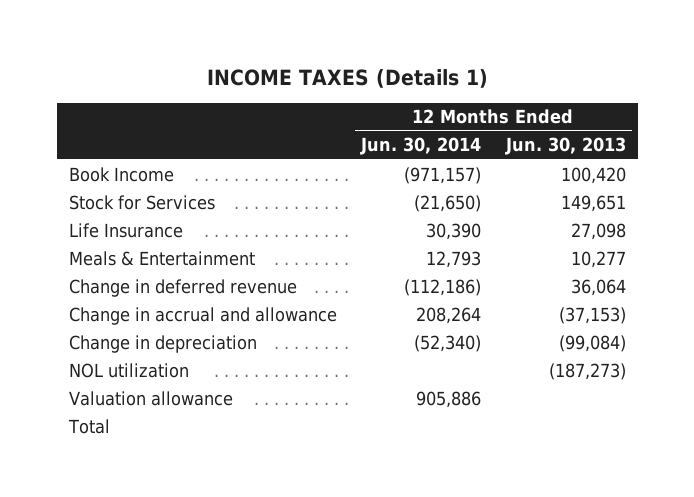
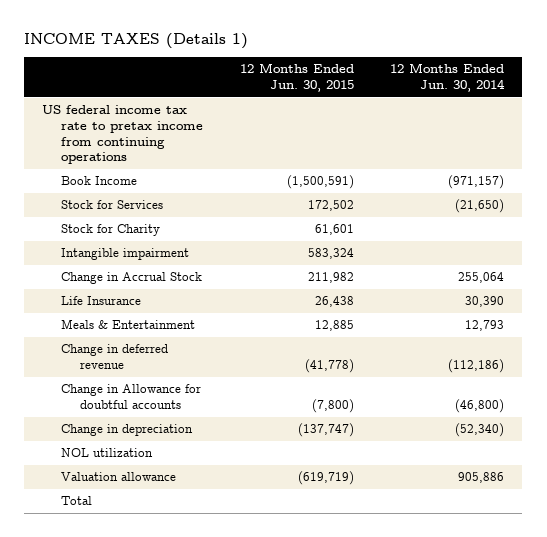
[504,137,626,156] Jun. 30, 2013 -> none
none -> [239,63,354,92] 12 Months Ended Jun. 30, 2015
none -> [42,105,204,165] US federal income tax rate to pretax income from continuing operations
none -> [61,224,161,237] Stock for Charity
none -> [61,248,190,261] Intangible impairment
none -> [61,272,203,285] Change in Accrual Stock
[68,306,337,325] Change in accrual and allowance -> [61,384,202,410] Change in Allowance for doubtful accounts
[416,306,482,324] 208,264 -> [455,399,505,414] (46,800)

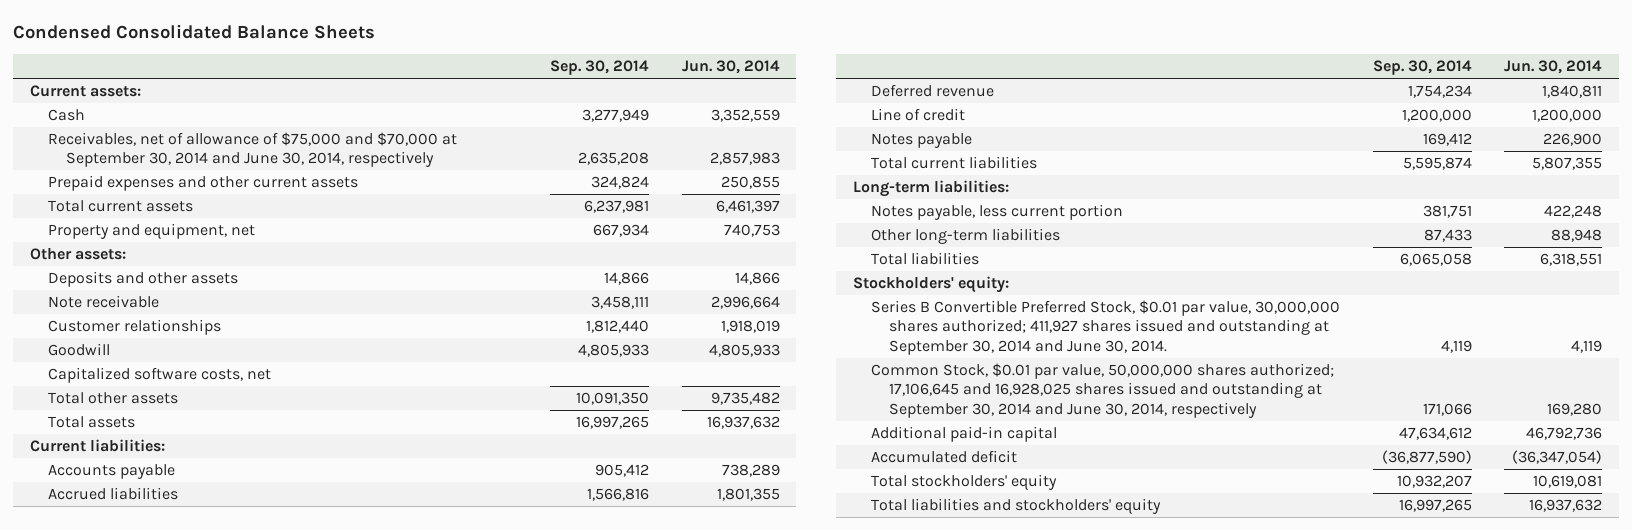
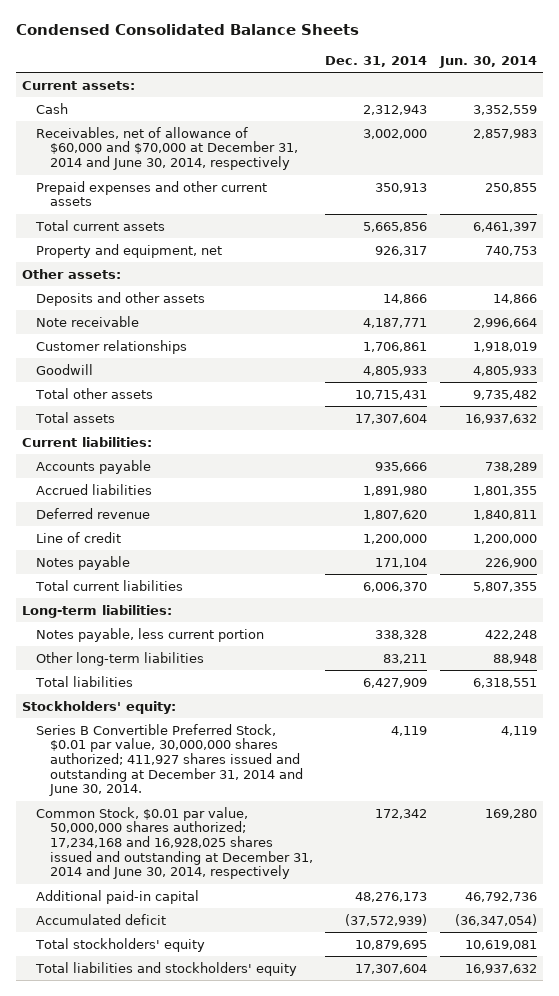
[549,60,649,76] Sep. 30, 2014 -> none
none -> [325,55,428,67] Dec. 31, 2014
[47,131,457,168] Receivables, net of allowance of $75,000 and $70,000 at September 30, 2014 and June 30, 2014, respectively -> [36,126,298,171] Receivables, net of allowance of $60,000 and $70,000 at December 31, 2014 and June 30, 2014, respectively
[47,366,271,383] Capitalized software costs, net -> none
[870,299,1340,355] Series B Convertible Preferred Stock, $0.01 par value, 30,000,000 shares authorized; 411,927 shares issued and outstanding at September 30, 2014 and June 30, 2014. -> [36,723,303,797] Series B Convertible Preferred Stock, $0.01 par value, 30,000,000 shares authorized; 411,927 shares issued and outstanding at December 31, 2014 and June 30, 2014.
[870,362,1334,418] Common Stock, $0.01 par value, 50,000,000 shares authorized; 17,106,645 and 16,928,025 shares issued and outstanding at September 30, 2014 and June 30, 2014, respectively -> [36,806,313,880] Common Stock, $0.01 par value, 50,000,000 shares authorized; 17,234,168 and 16,928,025 shares issued and outstanding at December 31, 2014 and June 30, 2014, respectively

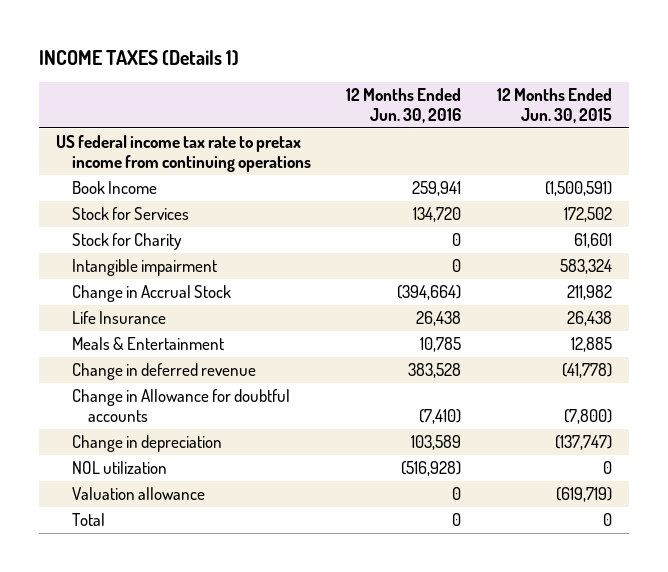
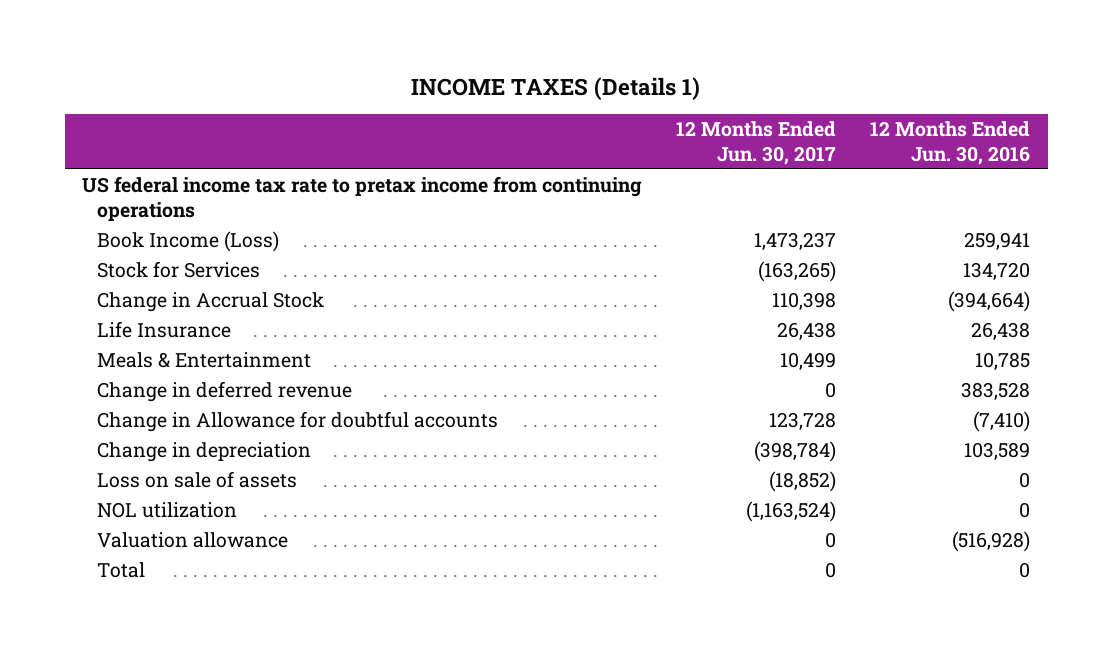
[496,87,612,123] 12 Months Ended Jun. 30, 2015 -> none
none -> [675,121,836,165] 12 Months Ended Jun. 30, 2017
[72,181,158,195] Book Income -> [96,230,279,252] Book Income (Loss)
[72,233,183,251] Stock for Charity -> none
[72,259,218,277] Intangible impairment -> none
none -> [96,470,297,488] Loss on sale of assets
[401,461,462,477] (516,928) -> [1019,501,1031,518] 0
[452,487,462,501] 0 -> [952,530,1031,552] (516,928)

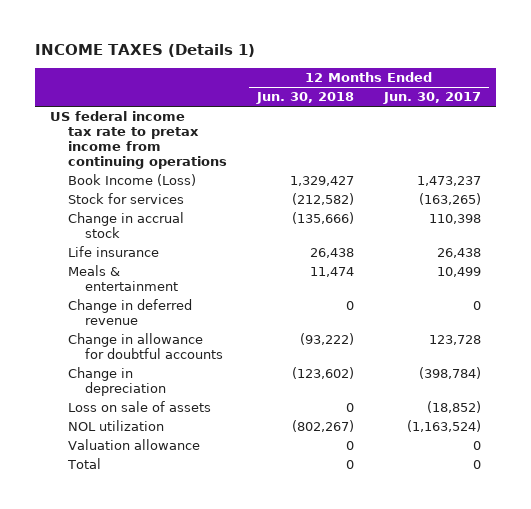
[870,121,1031,165] 12 Months Ended Jun. 30, 2016 -> none
none -> [255,92,354,105] Jun. 30, 2018
[96,260,260,278] Stock for Services -> [67,193,184,205] Stock for services
[96,291,324,312] Change in Accrual Stock -> [67,212,184,239] Change in accrual stock
[96,320,231,338] Life Insurance -> [67,246,159,258] Life insurance
[96,351,311,368] Meals & Entertainment -> [67,265,179,292] Meals & entertainment
[96,410,498,432] Change in Allowance for doubtful accounts -> [67,333,224,360] Change in allowance for doubtful accounts

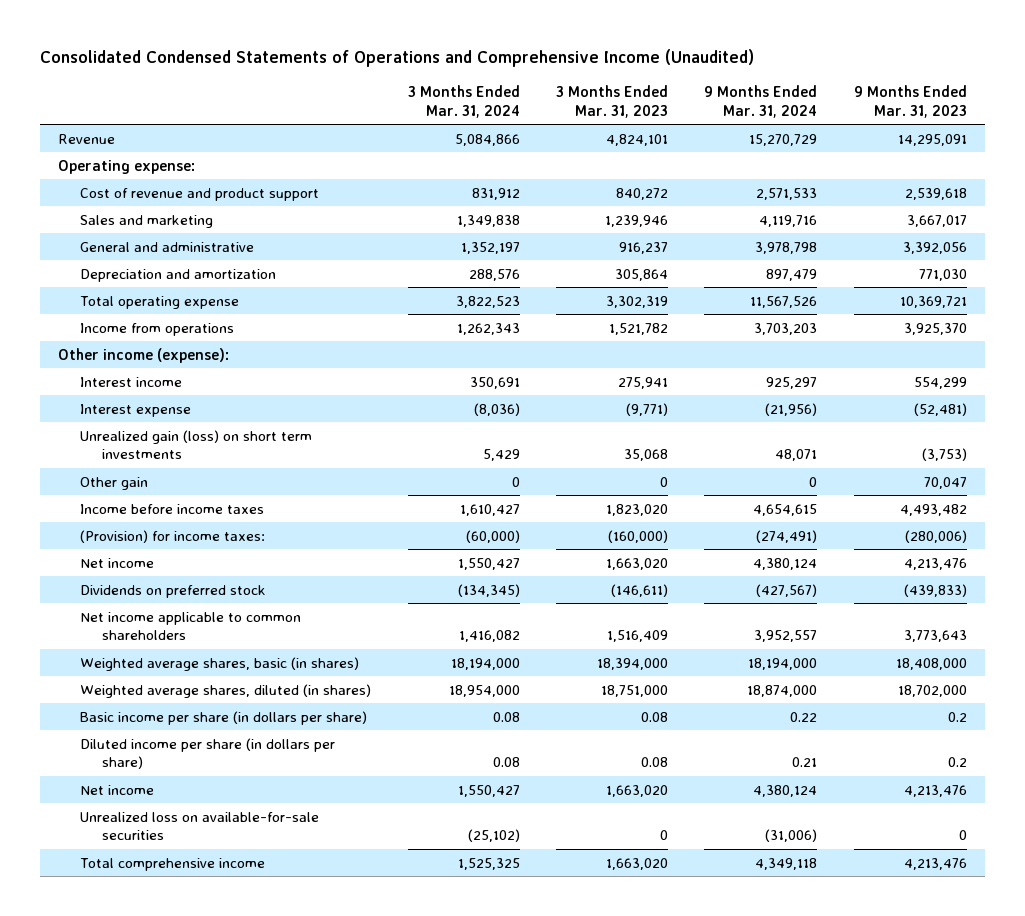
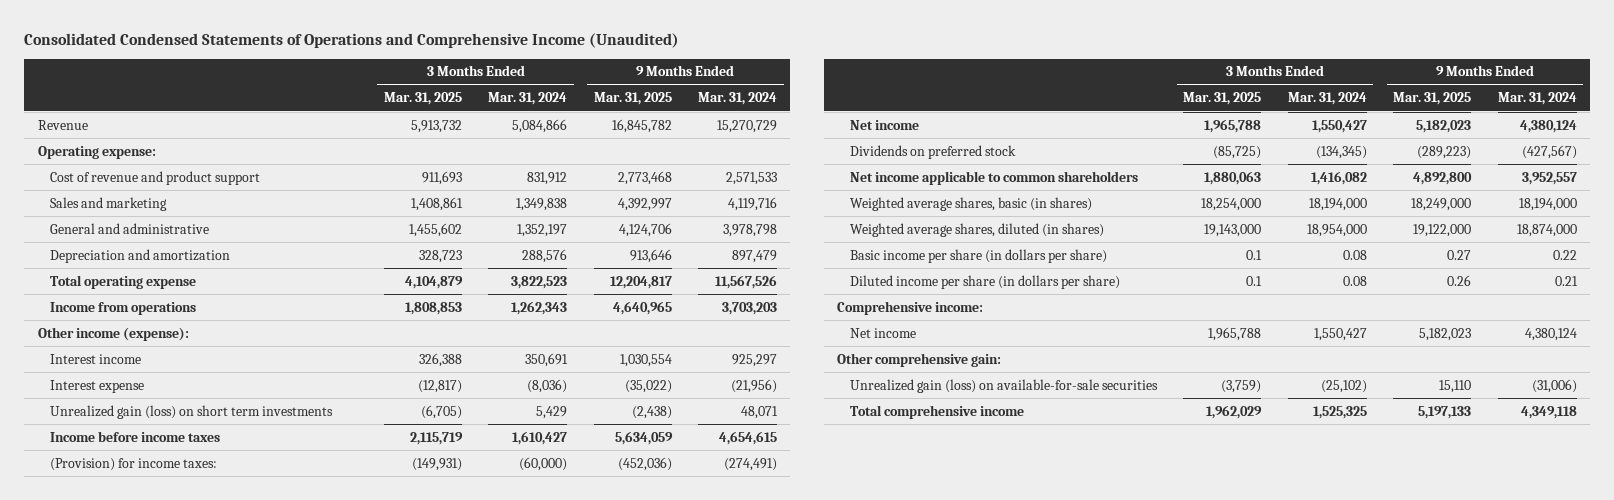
[556,84,669,118] 3 Months Ended Mar. 31, 2023 -> none
[853,84,967,118] 9 Months Ended Mar. 31, 2023 -> none
none -> [383,92,462,106] Mar. 31, 2025
none -> [593,92,672,106] Mar. 31, 2025
[80,476,149,490] Other gain -> none
none -> [837,300,984,315] Comprehensive income:
none -> [837,352,1002,367] Other comprehensive gain:
[80,811,320,841] Unrealized loss on available-for-sale securities -> [850,378,1159,393] Unrealized gain (loss) on available-for-sale securities

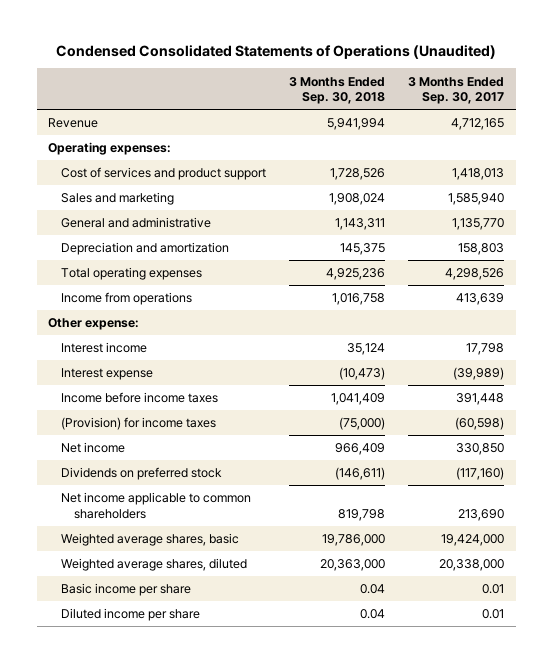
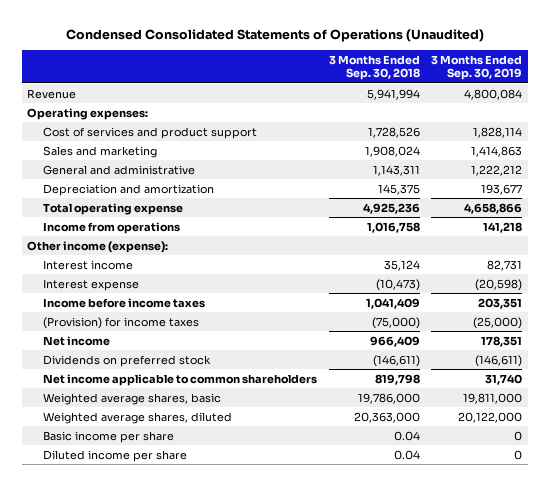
[408,76,505,105] 3 Months Ended Sep. 30, 2017 -> none
none -> [431,54,523,81] 3 Months Ended Sep. 30, 2019
[60,267,202,281] Total operating expenses -> [43,202,184,215] Total operating expense
[48,318,140,331] Other expense: -> [27,240,169,253] Other income (expense):

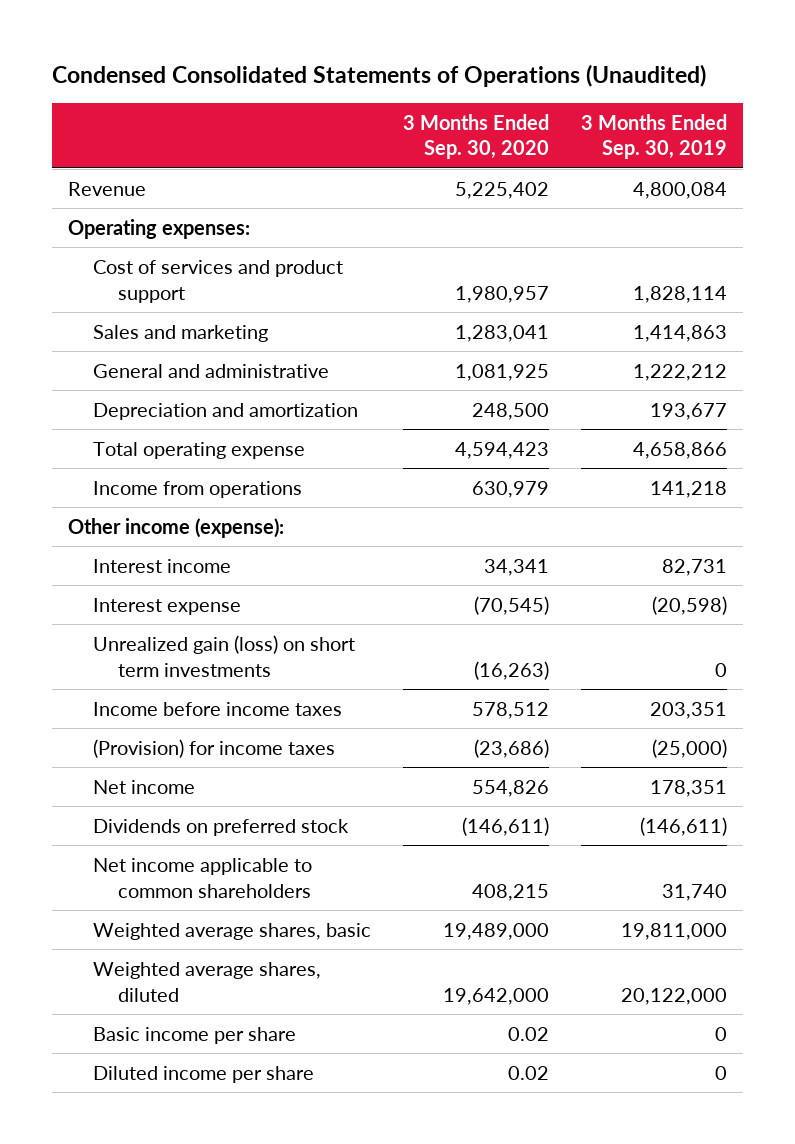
[328,54,420,81] 3 Months Ended Sep. 30, 2018 -> none
none -> [402,113,549,160] 3 Months Ended Sep. 30, 2020
none -> [93,634,356,677] Unrealized gain (loss) on short term investments

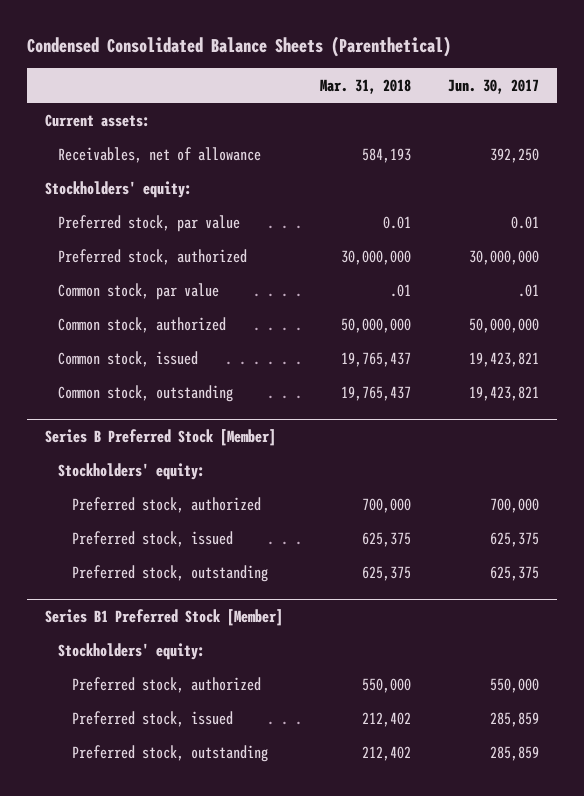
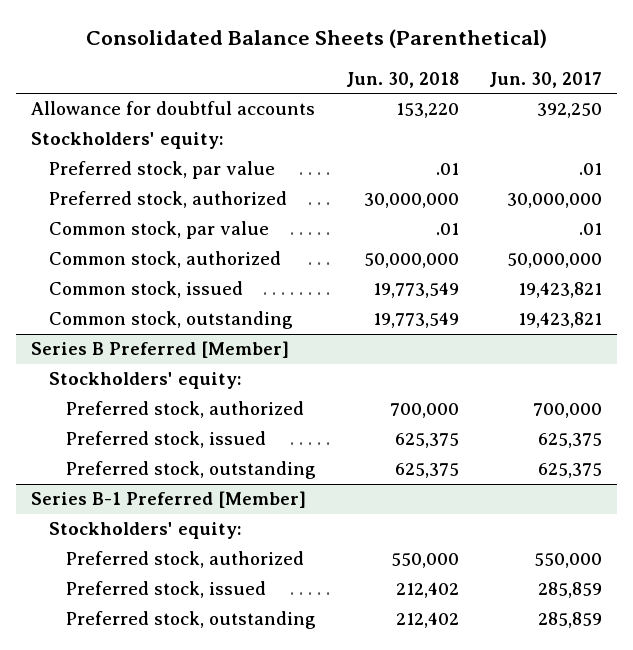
[26,36,451,58] Condensed Consolidated Balance Sheets (Parenthetical) -> [85,29,547,49] Consolidated Balance Sheets (Parenthetical)
[319,78,411,94] Mar. 31, 2018 -> none
none -> [345,71,459,88] Jun. 30, 2018
[45,113,151,127] Current assets: -> none
[58,146,262,163] Receivables, net of allowance -> [31,101,316,116] Allowance for doubtful accounts
[510,215,539,229] 0.01 -> [578,163,602,176] .01
[45,429,277,447] Series B Preferred Stock [Member] -> [31,341,290,359] Series B Preferred [Member]
[45,609,284,627] Series B1 Preferred Stock [Member] -> [31,491,307,509] Series B-1 Preferred [Member]

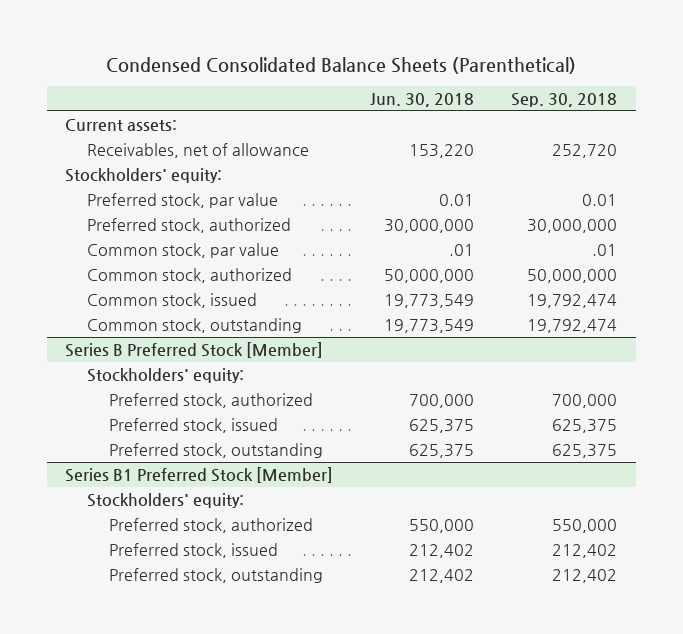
[85,29,547,49] Consolidated Balance Sheets (Parenthetical) -> [106,56,577,74] Condensed Consolidated Balance Sheets (Parenthetical)
[488,71,602,88] Jun. 30, 2017 -> none
none -> [511,92,618,107] Sep. 30, 2018
none -> [65,118,178,131] Current assets:
[31,101,316,116] Allowance for doubtful accounts -> [86,142,309,158] Receivables, net of allowance
[435,163,459,176] .01 -> [439,193,475,206] 0.01
[31,341,290,359] Series B Preferred [Member] -> [65,341,324,358] Series B Preferred Stock [Member]
[31,491,307,509] Series B-1 Preferred [Member] -> [65,466,334,483] Series B1 Preferred Stock [Member]

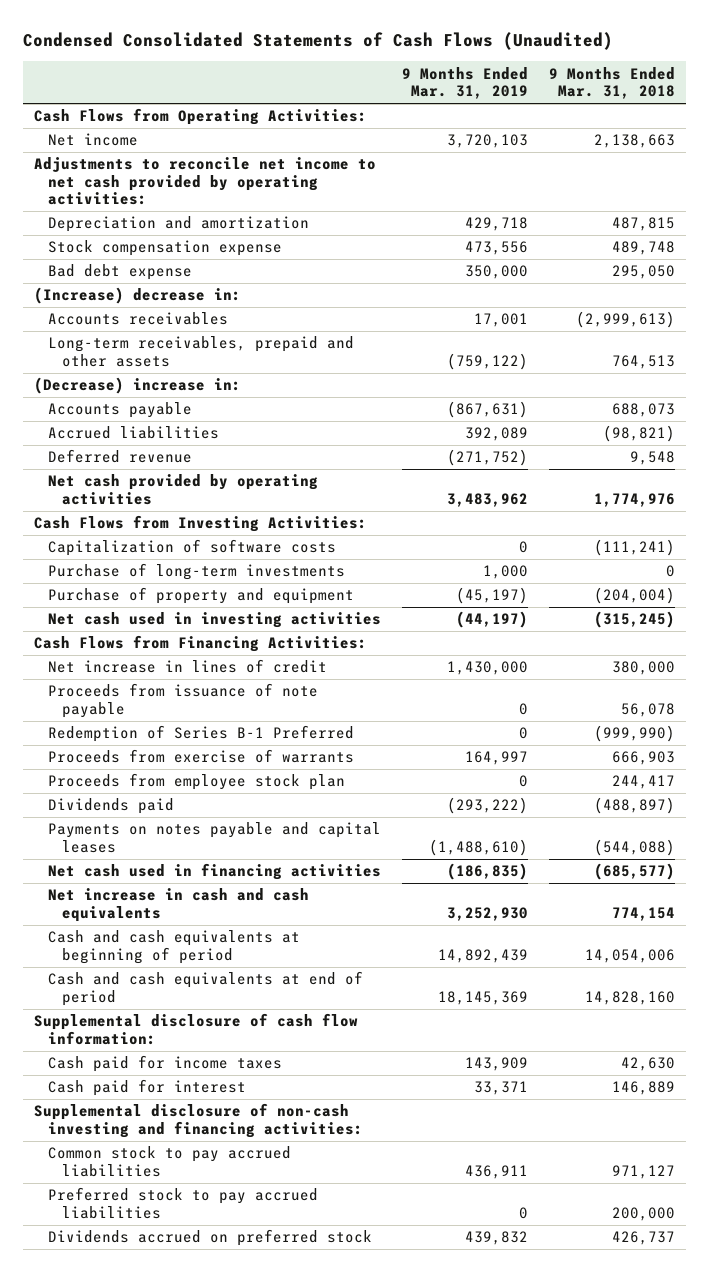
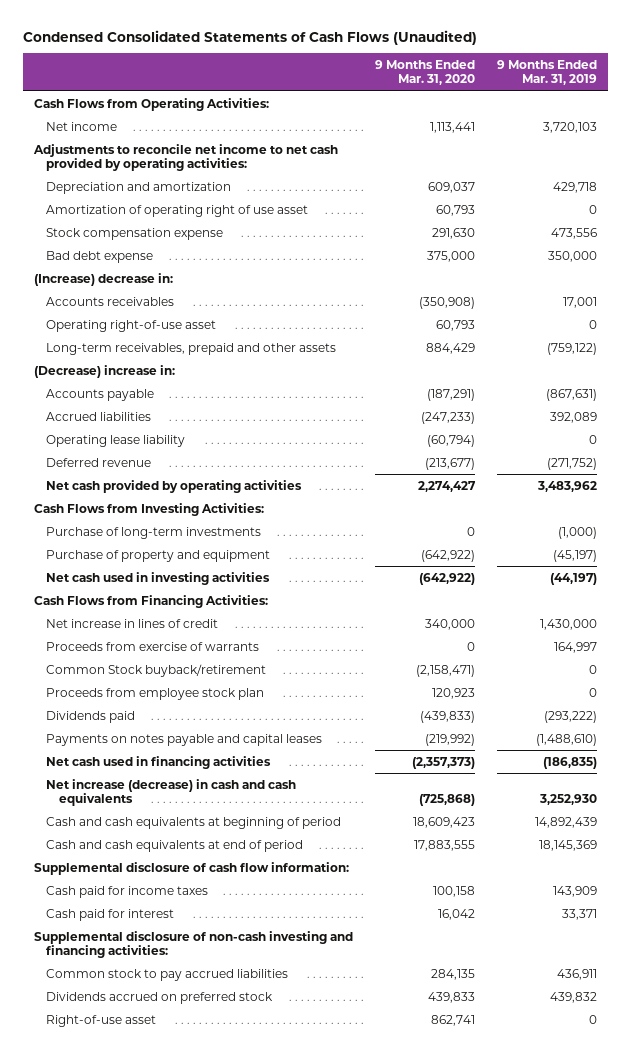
[549,66,676,100] 9 Months Ended Mar. 31, 2018 -> none
none -> [375,60,476,86] 9 Months Ended Mar. 31, 2020
none -> [46,204,309,217] Amortization of operating right of use asset
none -> [46,319,217,332] Operating right-of-use asset
none -> [46,434,186,447] Operating lease liability
[48,539,337,557] Capitalization of software costs -> none
[483,565,529,580] 1,000 -> [557,526,597,539] (1,000)
[48,683,319,718] Proceeds from issuance of note payable -> none
[48,725,355,743] Redemption of Series B-1 Preferred -> none
none -> [46,663,267,677] Common Stock buyback/retirement
[48,888,310,922] Net increase in cash and cash equivalents -> [46,778,297,806] Net increase (decrease) in cash and cash equivalents
[48,1187,319,1219] Preferred stock to pay accrued liabilities -> none
none -> [46,1014,157,1027] Right-of-use asset

